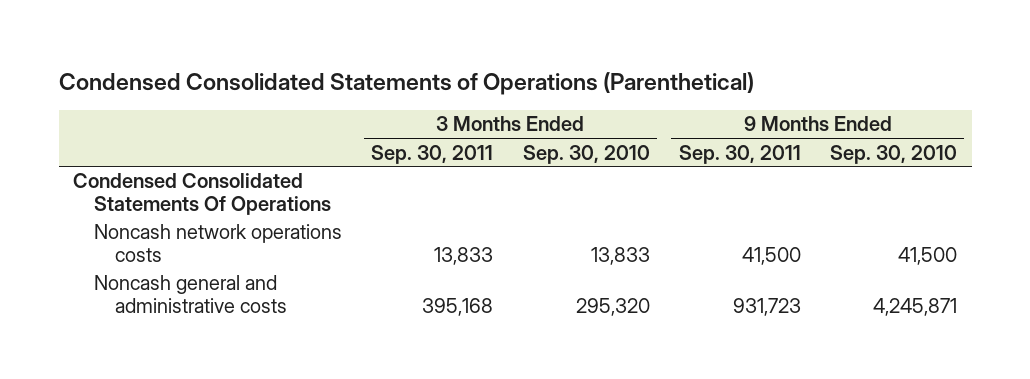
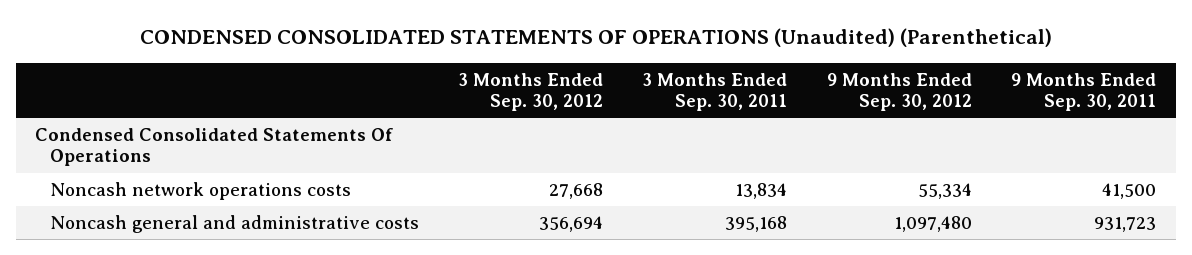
[58,71,754,95] Condensed Consolidated Statements of Operations (Parenthetical) -> [139,28,1052,48] CONDENSED CONSOLIDATED STATEMENTS OF OPERATIONS (Unaudited) (Parenthetical)
[522,144,650,164] Sep. 30, 2010 -> none
[829,144,957,164] Sep. 30, 2010 -> none
none -> [457,72,603,112] 3 Months Ended Sep. 30, 2012
none -> [826,72,972,112] 9 Months Ended Sep. 30, 2012
[434,247,494,266] 13,833 -> [735,182,788,199] 13,834

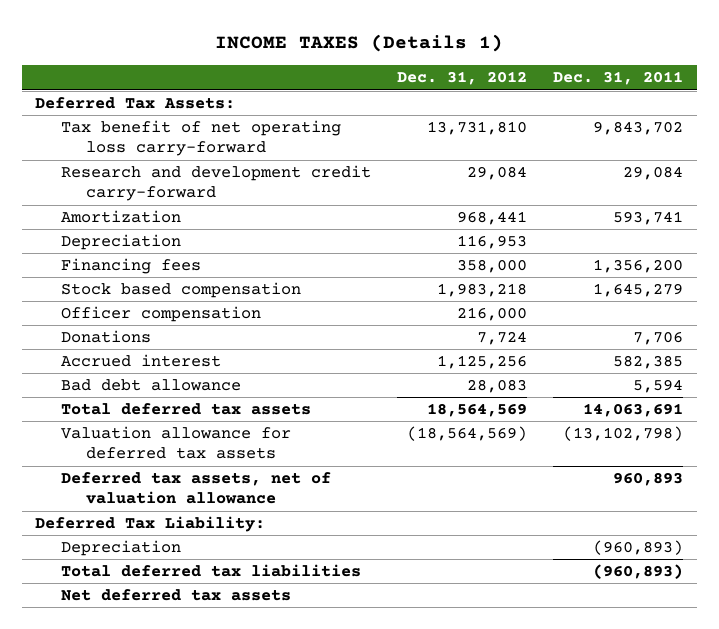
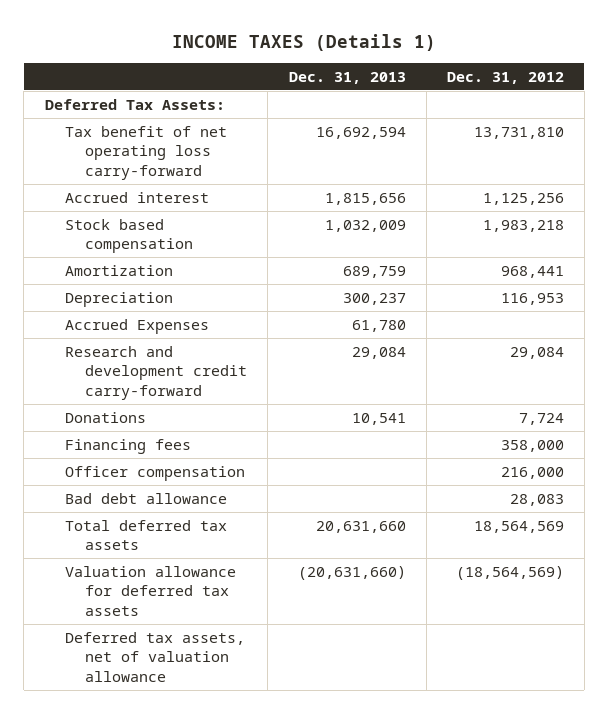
[553,71,684,86] Dec. 31, 2011 -> none
none -> [288,71,406,84] Dec. 31, 2013
[60,354,221,368] Accrued interest -> [64,191,209,203] Accrued interest
[60,282,301,299] Stock based compensation -> [64,218,194,254] Stock based compensation
none -> [64,318,209,334] Accrued Expenses
[60,165,371,202] Research and development credit carry-forward -> [64,345,248,400] Research and development credit carry-forward
[60,330,151,344] Donations -> [64,411,146,423] Donations
[35,516,266,533] Deferred Tax Liability: -> none
[60,540,181,557] Depreciation -> none
[60,564,361,578] Total deferred tax liabilities -> none
[60,589,291,602] Net deferred tax assets -> none

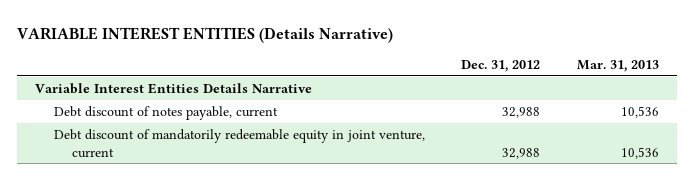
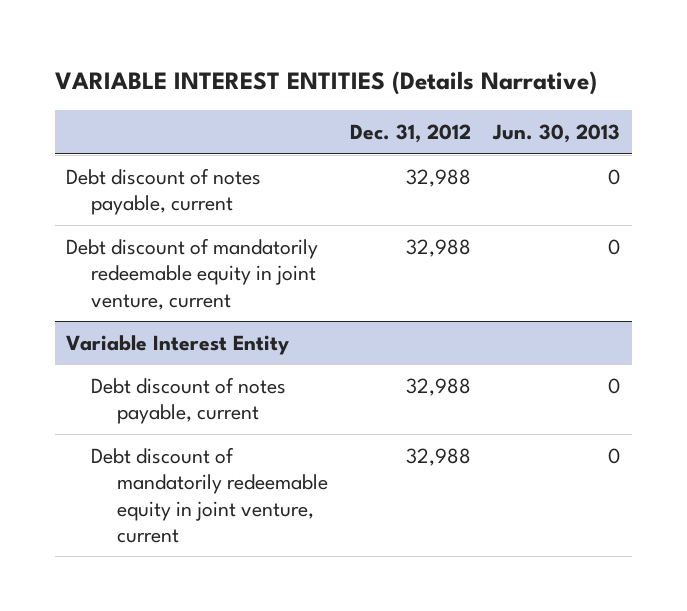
[576,59,659,72] Mar. 31, 2013 -> none
none -> [492,124,621,144] Jun. 30, 2013
[35,83,313,95] Variable Interest Entities Details Narrative -> none
none -> [66,334,290,355] Variable Interest Entity
none -> [91,376,287,425] Debt discount of notes payable, current
none -> [91,446,328,543] Debt discount of mandatorily redeemable equity in joint venture, current

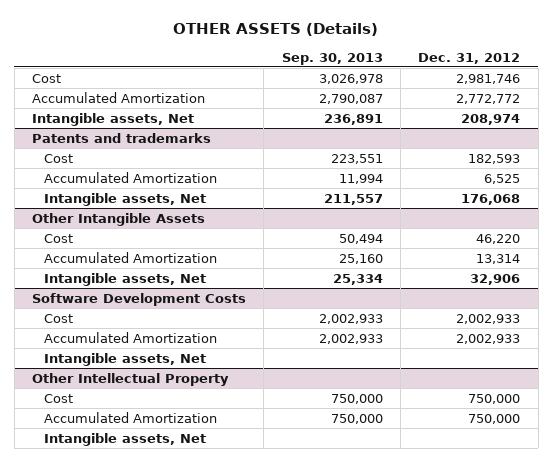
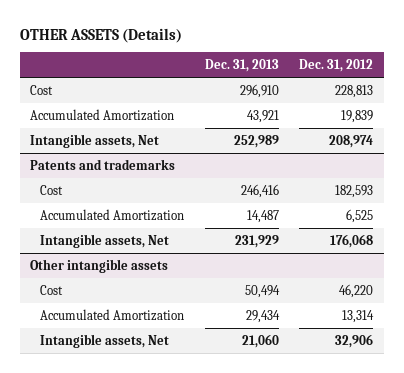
[281,52,383,65] Sep. 30, 2013 -> none
none -> [204,59,279,73] Dec. 31, 2013
[456,73,521,84] 2,981,746 -> [335,84,374,98] 228,813
[456,93,521,104] 2,772,772 -> [341,109,374,123] 19,839
[31,212,205,226] Other Intangible Assets -> [30,258,169,273] Other intangible assets
[31,292,246,306] Software Development Costs -> none
[44,313,74,323] Cost -> none
[44,331,218,343] Accumulated Amortization -> none
[44,352,207,366] Intangible assets, Net -> none
[31,372,229,386] Other Intellectual Property -> none
[44,393,74,403] Cost -> none
[44,411,218,423] Accumulated Amortization -> none
[44,432,207,446] Intangible assets, Net -> none

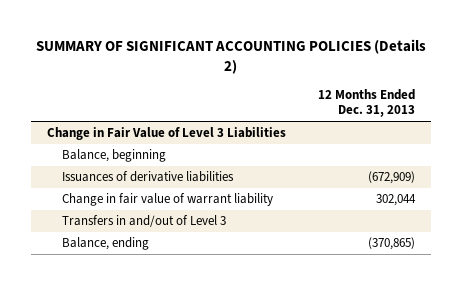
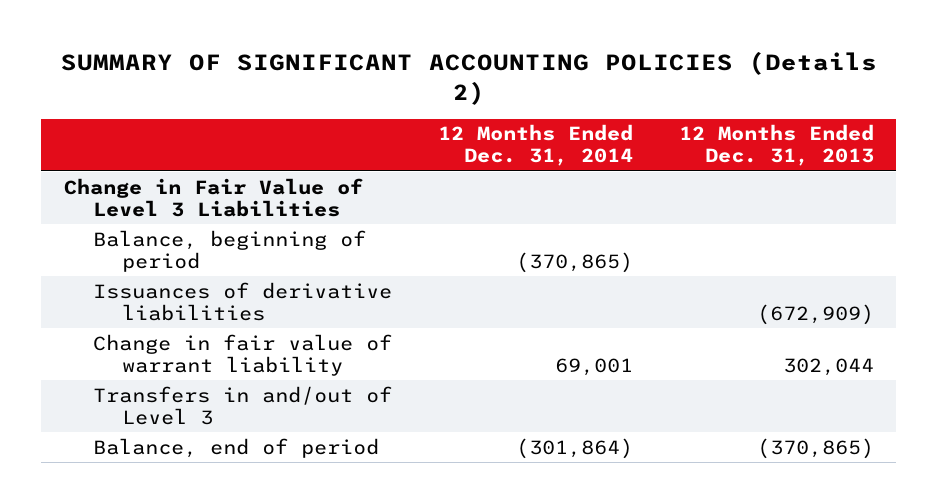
none -> [437,124,633,167] 12 Months Ended Dec. 31, 2014
[62,149,167,163] Balance, beginning -> [92,229,366,272] Balance, beginning of period
[62,237,150,251] Balance, ending -> [92,437,379,458] Balance, end of period

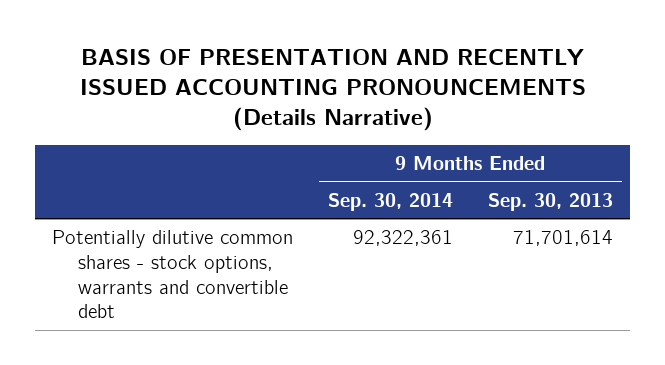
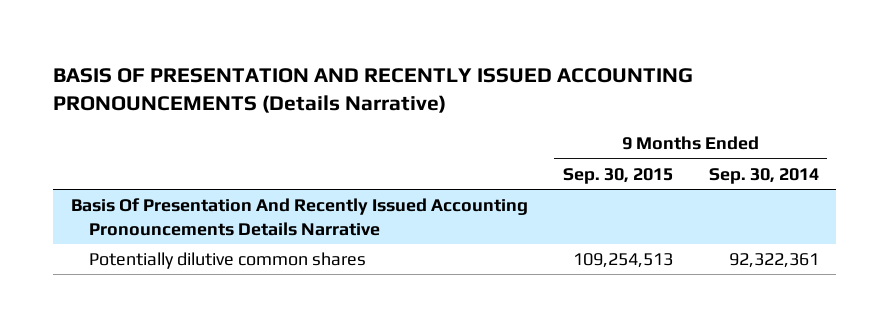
[487,192,613,211] Sep. 30, 2013 -> none
none -> [563,167,674,184] Sep. 30, 2015
none -> [70,198,528,236] Basis Of Presentation And Recently Issued Accounting Pronouncements Details Narrative
[52,230,294,319] Potentially dilutive common shares - stock options, warrants and convertible debt -> [88,252,366,270] Potentially dilutive common shares

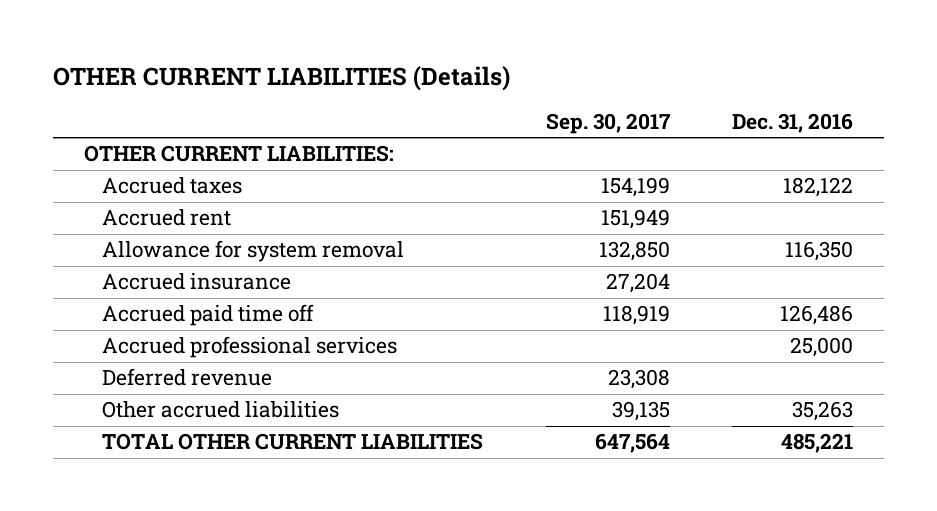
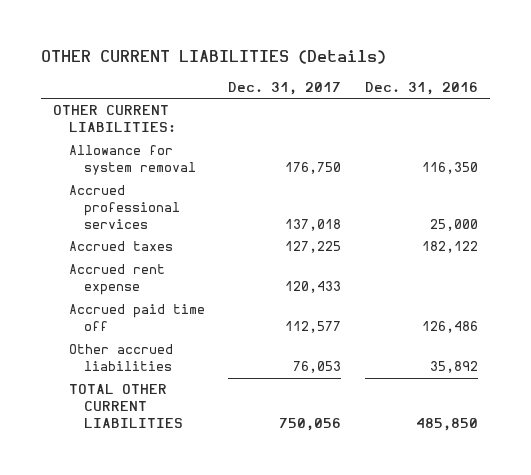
[545,113,671,135] Sep. 30, 2017 -> none
none -> [228,81,342,95] Dec. 31, 2017
[102,209,232,227] Accrued rent -> none
[102,273,292,291] Accrued insurance -> none
[102,368,273,387] Deferred revenue -> none
[102,177,243,195] Accrued taxes -> [68,241,173,252] Accrued taxes
none -> [68,264,165,296] Accrued rent expense
[102,304,315,327] Accrued paid time off -> [68,304,205,332] Accrued paid time off
[791,401,853,422] 35,263 -> [430,361,479,374] 35,892
[780,433,853,454] 485,221 -> [416,418,479,432] 485,850

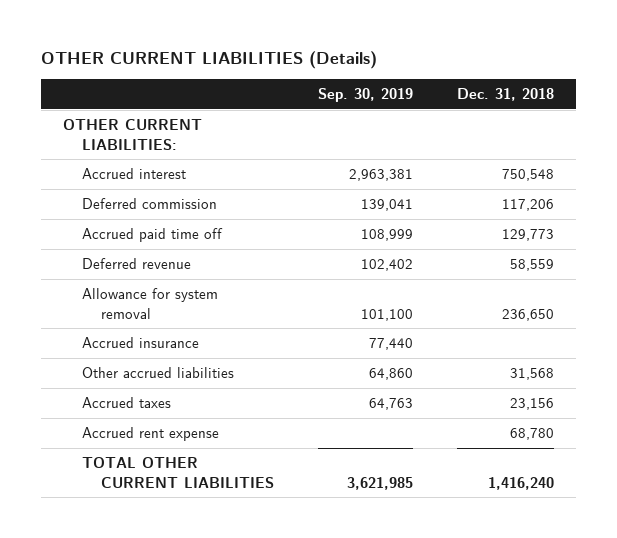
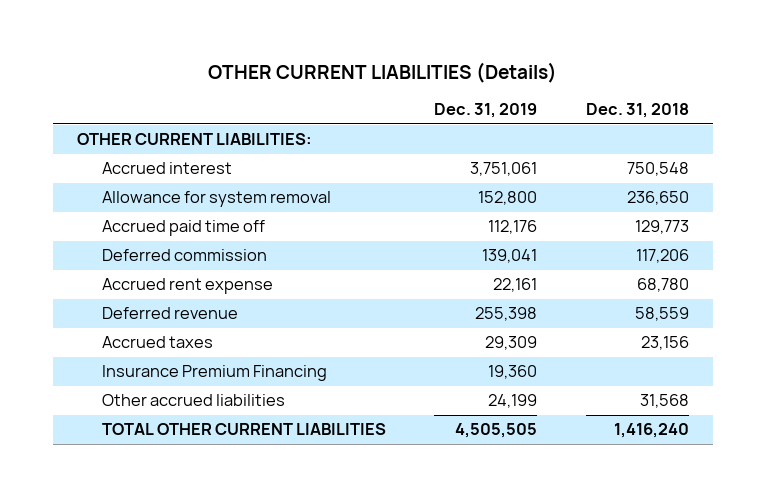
[318,88,414,103] Sep. 30, 2019 -> none
none -> [434,103,538,119] Dec. 31, 2019
[81,288,218,319] Allowance for system removal -> [101,191,331,208] Allowance for system removal
[81,198,217,210] Deferred commission -> [101,249,267,262] Deferred commission
[81,427,219,442] Accrued rent expense -> [101,278,273,295] Accrued rent expense
[81,337,199,349] Accrued insurance -> none
none -> [101,365,327,382] Insurance Premium Financing
[81,367,234,379] Other accrued liabilities -> [101,394,285,407] Other accrued liabilities

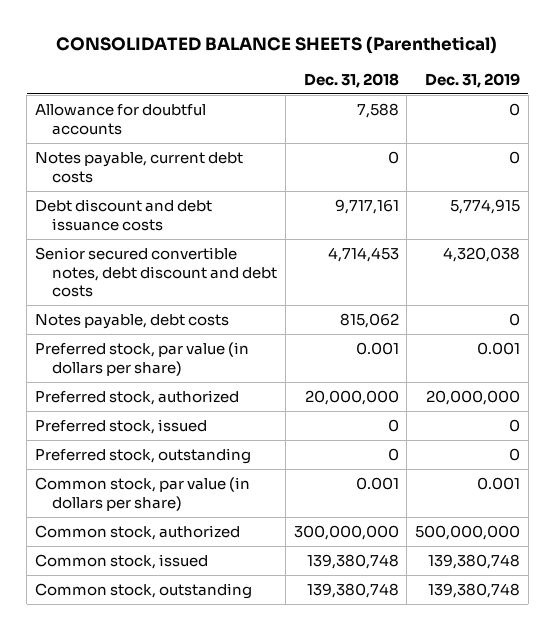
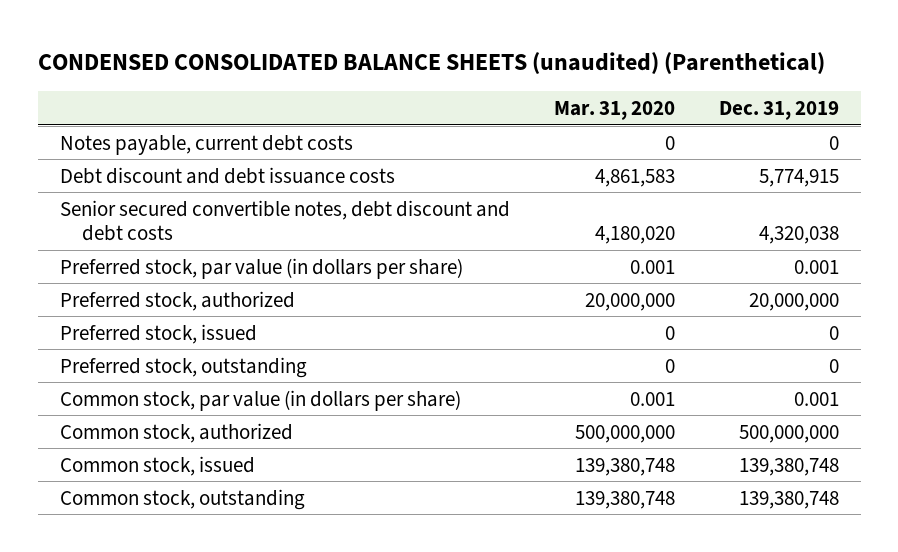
[56,35,498,54] CONSOLIDATED BALANCE SHEETS (Parenthetical) -> [37,52,825,75] CONDENSED CONSOLIDATED BALANCE SHEETS (unaudited) (Parenthetical)
[303,72,399,88] Dec. 31, 2018 -> none
none -> [553,100,675,120] Mar. 31, 2020
[34,104,206,135] Allowance for doubtful accounts -> none
[34,314,229,330] Notes payable, debt costs -> none

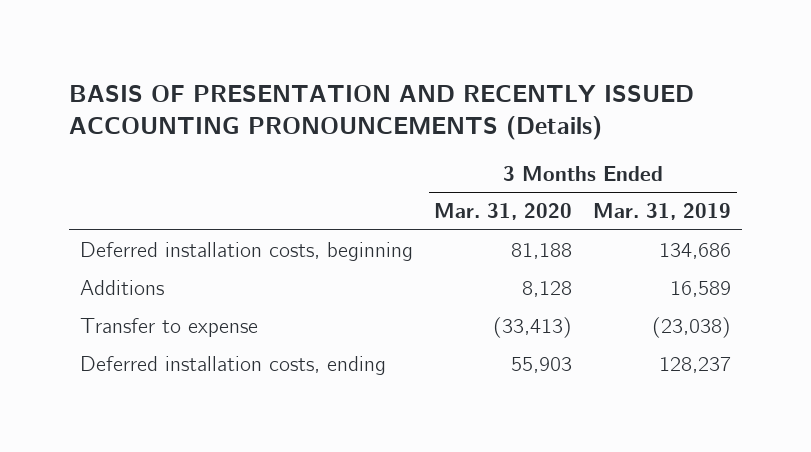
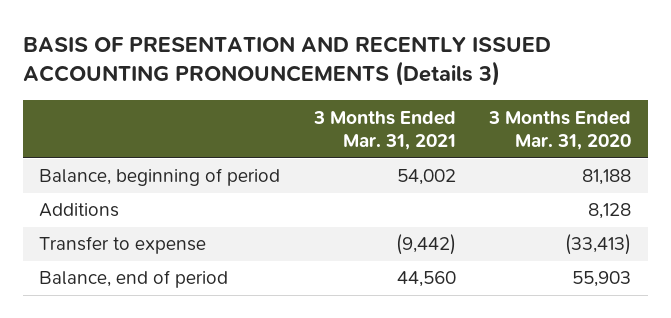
[69,84,695,141] BASIS OF PRESENTATION AND RECENTLY ISSUED ACCOUNTING PRONOUNCEMENTS (Details) -> [22,36,551,87] BASIS OF PRESENTATION AND RECENTLY ISSUED ACCOUNTING PRONOUNCEMENTS (Details 3)
[593,203,732,221] Mar. 31, 2019 -> none
none -> [312,110,456,151] 3 Months Ended Mar. 31, 2021
[79,241,413,261] Deferred installation costs, beginning -> [39,168,281,187] Balance, beginning of period
[79,355,386,375] Deferred installation costs, ending -> [39,270,229,289] Balance, end of period

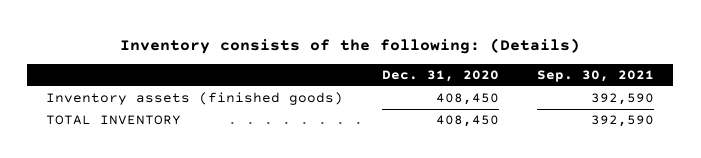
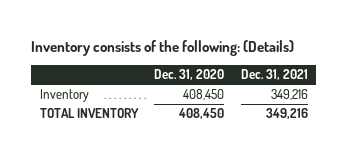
[537,70,655,83] Sep. 30, 2021 -> none
none -> [240,69,308,81] Dec. 31, 2021
[46,92,344,106] Inventory assets (finished goods) -> [39,89,89,103] Inventory

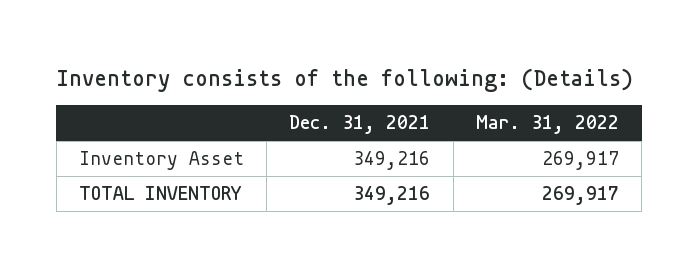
[154,69,225,81] Dec. 31, 2020 -> none
none -> [475,115,619,135] Mar. 31, 2022
[39,89,89,103] Inventory -> [78,151,244,171] Inventory Asset

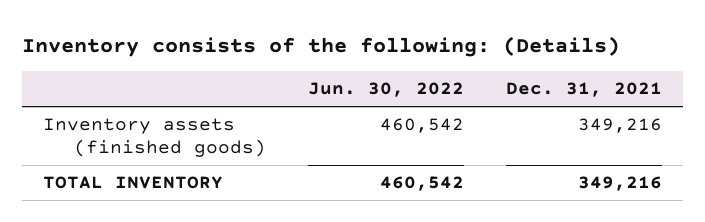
[475,115,619,135] Mar. 31, 2022 -> none
none -> [307,82,464,98] Jun. 30, 2022
[78,151,244,171] Inventory Asset -> [42,118,266,157] Inventory assets (finished goods)

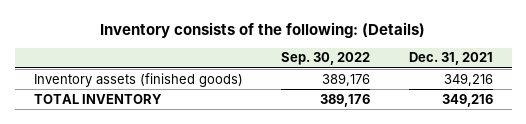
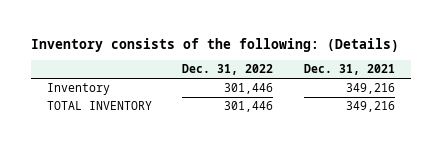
[281,52,371,66] Sep. 30, 2022 -> none
none -> [182,64,274,76] Dec. 31, 2022
[33,72,243,87] Inventory assets (finished goods) -> [46,83,110,96] Inventory

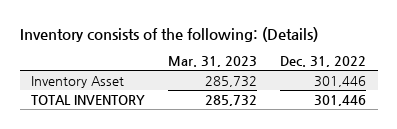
[304,64,396,76] Dec. 31, 2021 -> none
none -> [168,56,258,68] Mar. 31, 2023
[46,83,110,96] Inventory -> [31,75,125,88] Inventory Asset

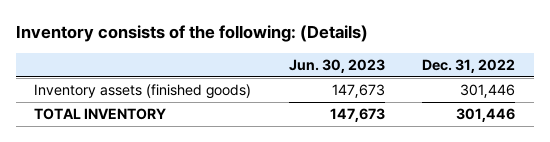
[168,56,258,68] Mar. 31, 2023 -> none
none -> [288,58,385,73] Jun. 30, 2023
[31,75,125,88] Inventory Asset -> [34,84,252,100] Inventory assets (finished goods)

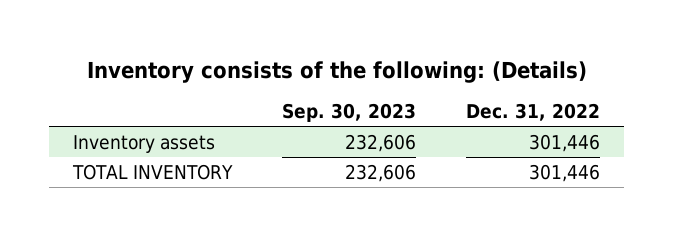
[288,58,385,73] Jun. 30, 2023 -> none
none -> [282,103,417,123] Sep. 30, 2023
[34,84,252,100] Inventory assets (finished goods) -> [73,134,216,153] Inventory assets

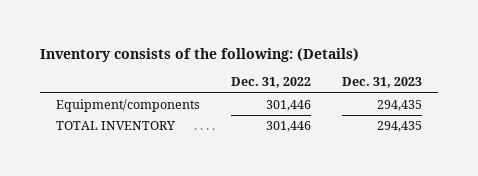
[282,103,417,123] Sep. 30, 2023 -> none
none -> [342,77,423,89] Dec. 31, 2023
[73,134,216,153] Inventory assets -> [55,99,200,113] Equipment/components

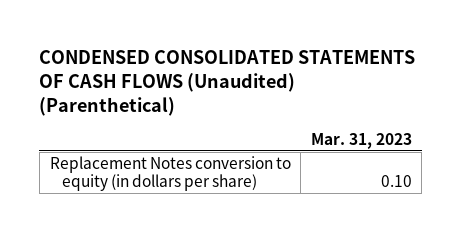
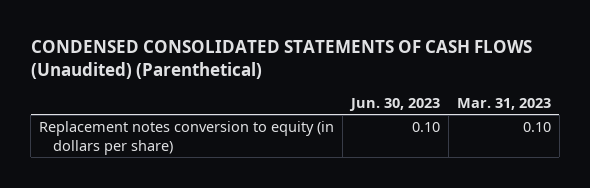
none -> [348,98,440,112] Jun. 30, 2023
[49,155,291,192] Replacement Notes conversion to equity (in dollars per share) -> [39,121,335,155] Replacement notes conversion to equity (in dollars per share)

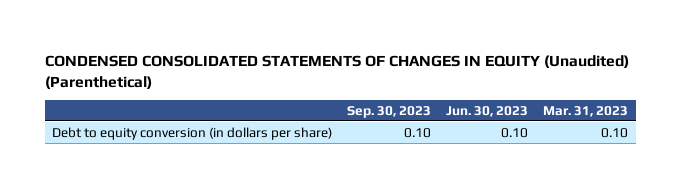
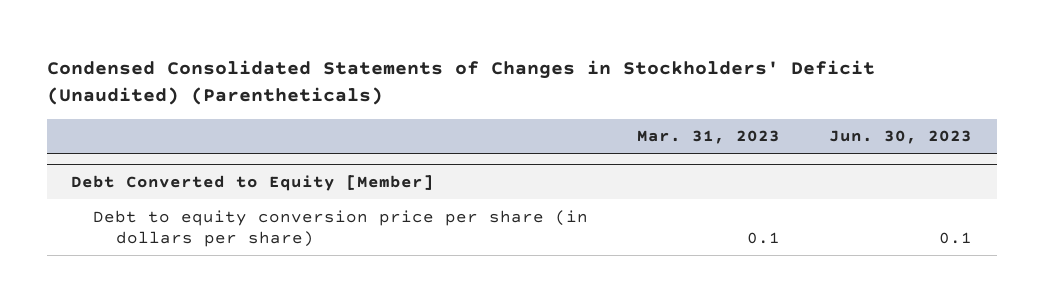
[44,54,629,89] CONDENSED CONSOLIDATED STATEMENTS OF CHANGES IN EQUITY (Unaudited) (Parenthetical) -> [46,59,875,106] Condensed Consolidated Statements of Changes in Stockholders' Deficit (Unaudited) (Parentheticals)
[347,105,432,118] Sep. 30, 2023 -> none
none -> [71,175,435,192] Debt Converted to Equity [Member]
[52,126,333,140] Debt to equity conversion (in dollars per share) -> [93,209,589,248] Debt to equity conversion price per share (in dollars per share)
[501,127,529,138] 0.10 -> [939,232,973,245] 0.1
[601,127,629,138] 0.10 -> [747,232,781,245] 0.1

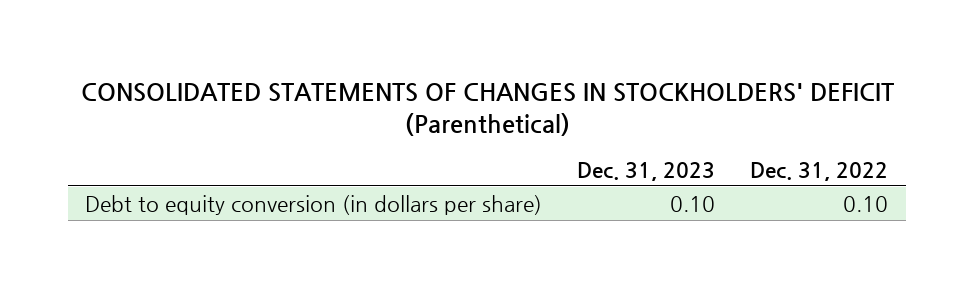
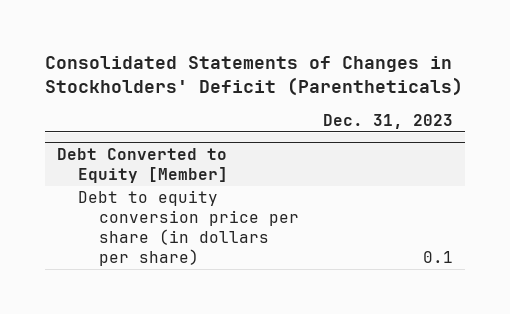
[80,82,894,137] CONSOLIDATED STATEMENTS OF CHANGES IN STOCKHOLDERS' DEFICIT (Parenthetical) -> [44,55,463,96] Consolidated Statements of Changes in Stockholders' Deficit (Parentheticals)
[750,161,889,181] Dec. 31, 2022 -> none
none -> [56,148,229,184] Debt Converted to Equity [Member]
[85,194,543,215] Debt to equity conversion (in dollars per share) -> [78,190,300,266] Debt to equity conversion price per share (in dollars per share)
[670,195,716,212] 0.10 -> [423,250,454,263] 0.1

